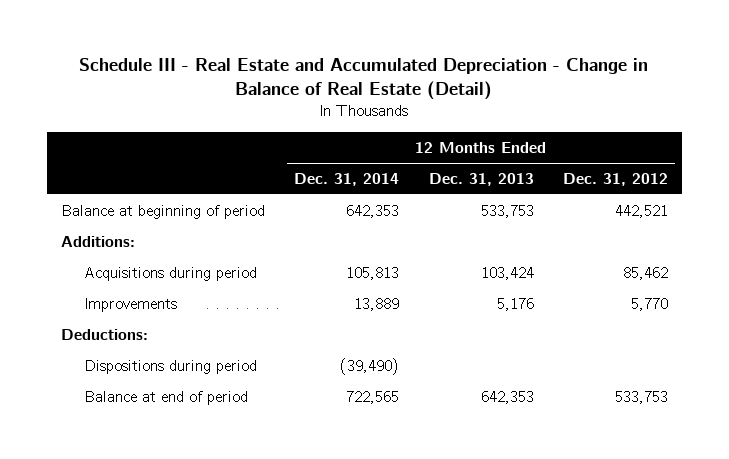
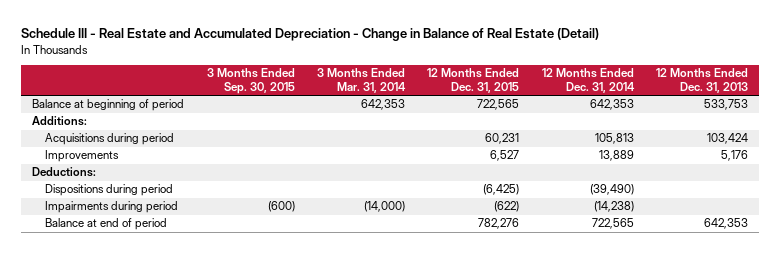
[562,172,668,186] Dec. 31, 2012 -> none
none -> [206,68,295,95] 3 Months Ended Sep. 30, 2015
none -> [316,68,406,94] 3 Months Ended Mar. 31, 2014
none -> [427,68,520,94] 12 Months Ended Dec. 31, 2015
none -> [44,201,178,214] Impairments during period

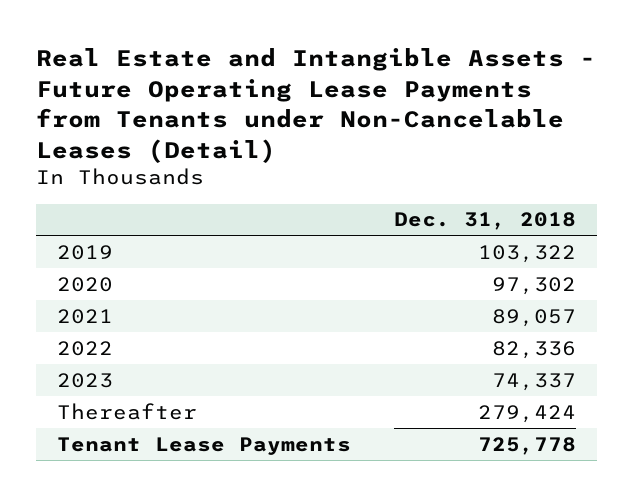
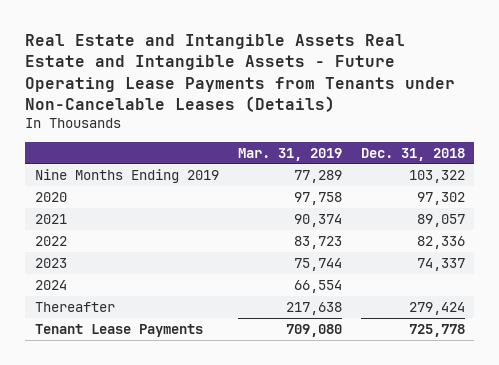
[35,48,596,163] Real Estate and Intangible Assets - Future Operating Lease Payments from Tenants under Non-Cancelable Leases (Detail) -> [25,34,456,112] Real Estate and Intangible Assets Real Estate and Intangible Assets - Future Operating Lease Payments from Tenants under Non-Cancelable Leases (Details)
none -> [237,147,342,161] Mar. 31, 2019
[57,244,114,260] 2019 -> [34,168,219,183] Nine Months Ending 2019
none -> [34,279,67,290] 2024

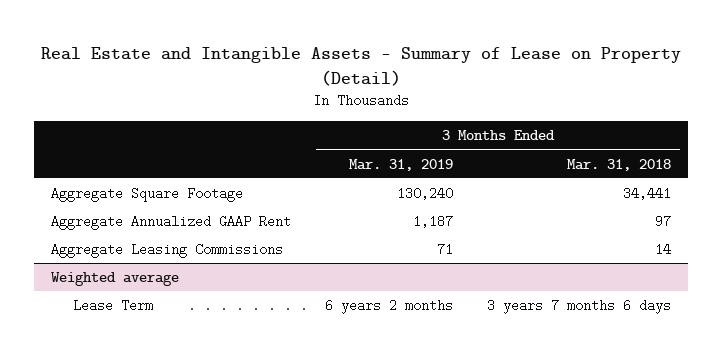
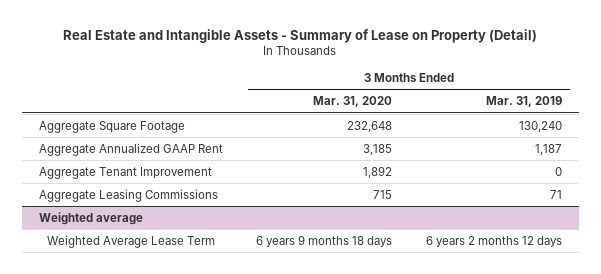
[567,158,672,171] Mar. 31, 2018 -> none
none -> [313,96,393,108] Mar. 31, 2020
none -> [38,166,212,179] Aggregate Tenant Improvement
[73,299,154,313] Lease Term -> [47,234,216,248] Weighted Average Lease Term
[325,299,454,315] 6 years 2 months -> [426,235,563,247] 6 years 2 months 12 days

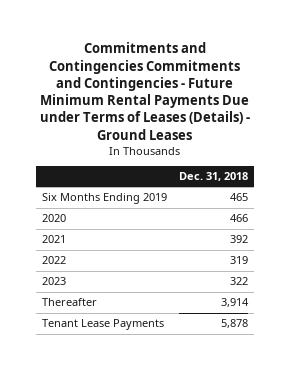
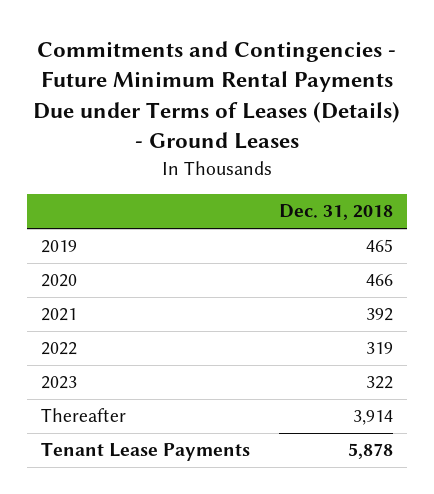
[40,42,251,140] Commitments and Contingencies Commitments and Contingencies - Future Minimum Rental Payments Due under Terms of Leases (Details) - Ground Leases -> [32,41,400,150] Commitments and Contingencies - Future Minimum Rental Payments Due under Terms of Leases (Details) - Ground Leases
[42,193,168,205] Six Months Ending 2019 -> [41,240,78,254] 2019

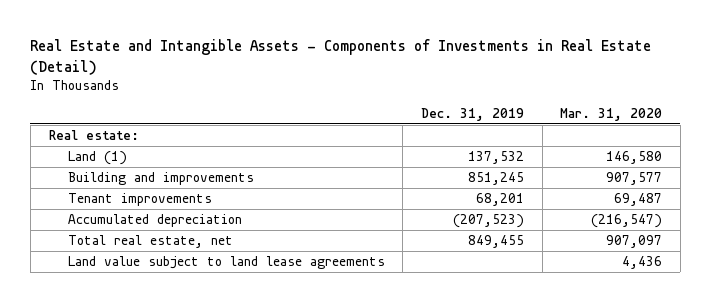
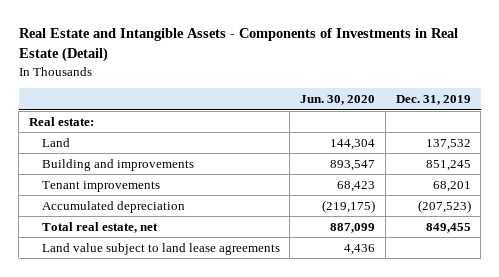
[560,107,663,121] Mar. 31, 2020 -> none
none -> [300,95,376,106] Jun. 30, 2020
[67,151,127,166] Land (1) -> [41,137,70,147] Land

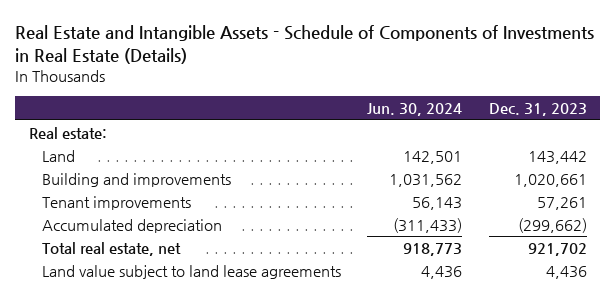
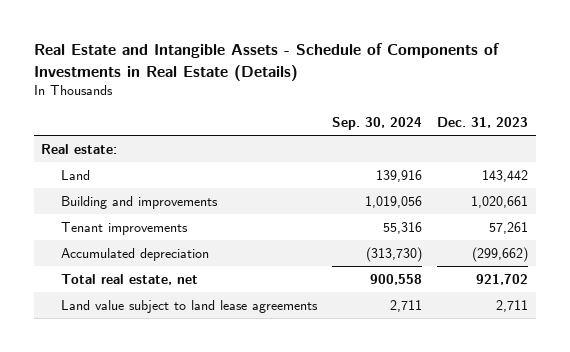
[367,103,463,117] Jun. 30, 2024 -> none
none -> [332,116,423,130] Sep. 30, 2024
[546,265,588,279] 4,436 -> [496,299,529,312] 2,711

